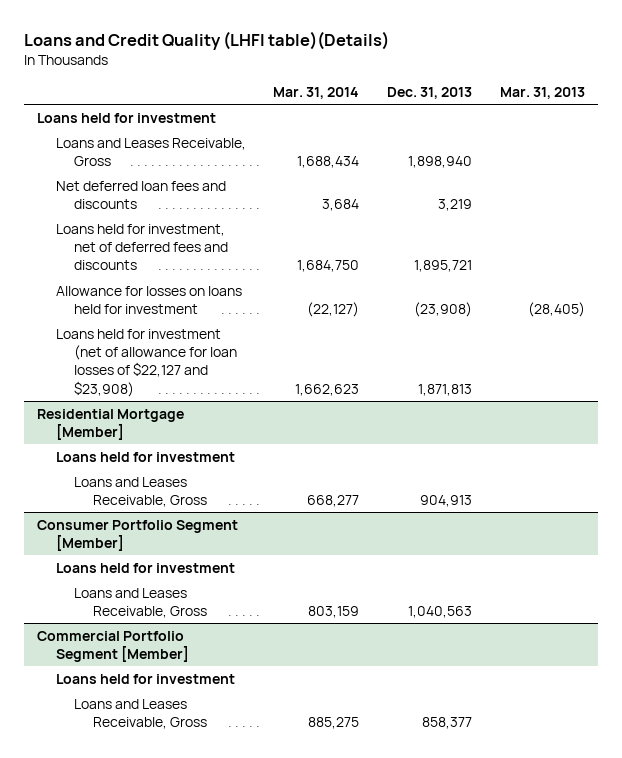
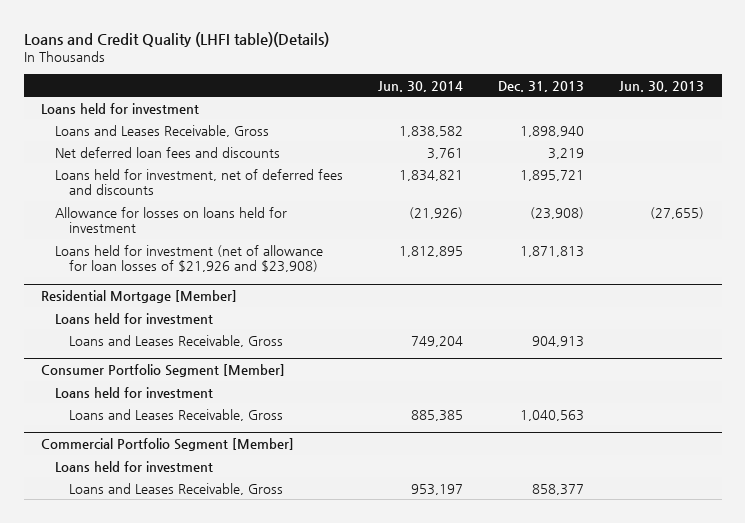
[273,86,360,99] Mar. 31, 2014 -> none
[499,86,585,99] Mar. 31, 2013 -> none
none -> [378,80,464,92] Jun. 30, 2014
none -> [619,80,705,92] Jun. 30, 2013
[55,328,238,397] Loans held for investment (net of allowance for loan losses of $22,127 and $23,908) -> [55,244,324,273] Loans held for investment (net of allowance for loan losses of $21,926 and $23,908)

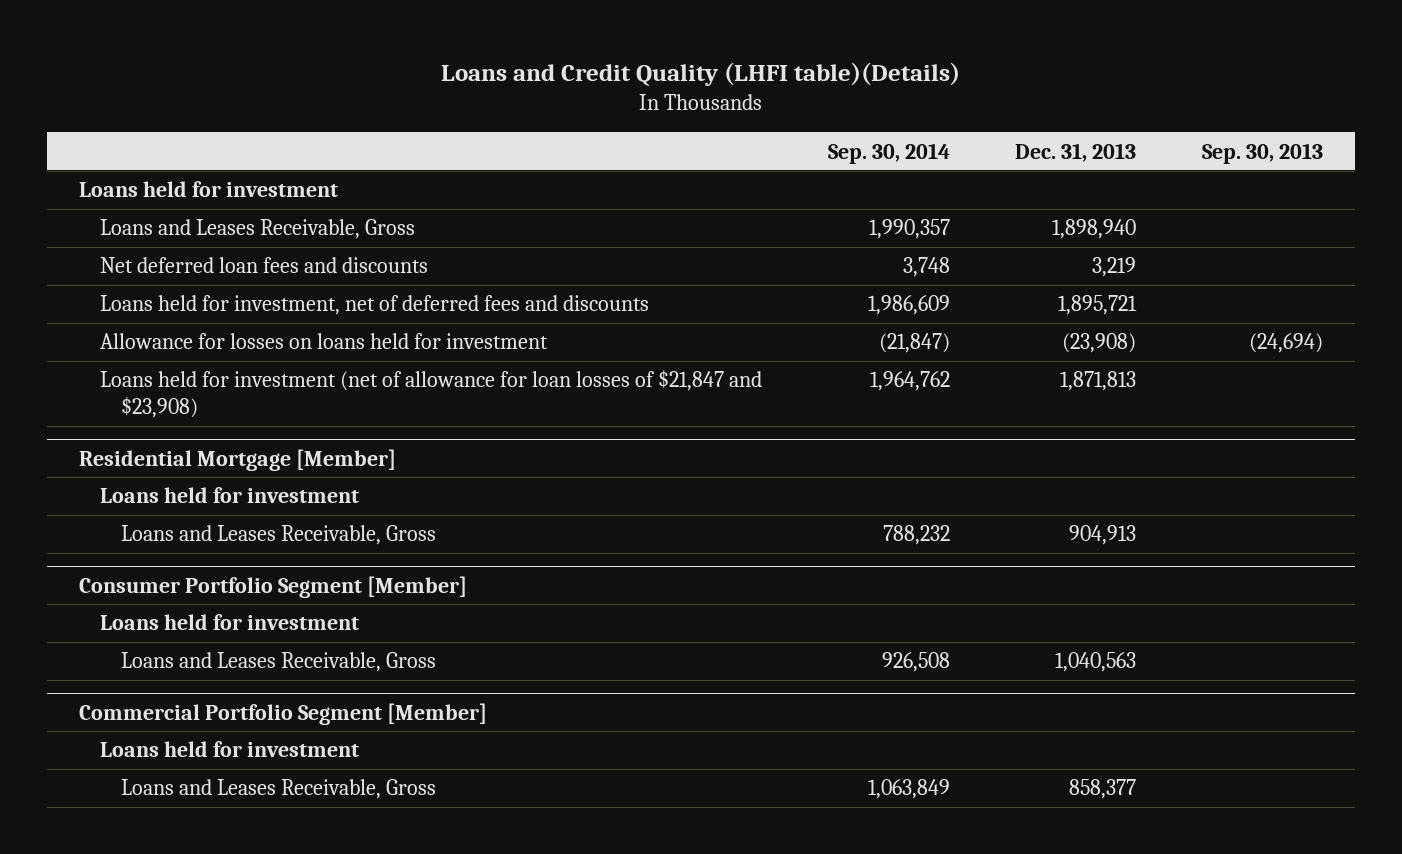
[378,80,464,92] Jun. 30, 2014 -> none
[619,80,705,92] Jun. 30, 2013 -> none
none -> [827,142,950,164] Sep. 30, 2014
none -> [1201,142,1323,164] Sep. 30, 2013
[55,244,324,273] Loans held for investment (net of allowance for loan losses of $21,926 and $23,908) -> [100,370,763,419] Loans held for investment (net of allowance for loan losses of $21,847 and $23,908)

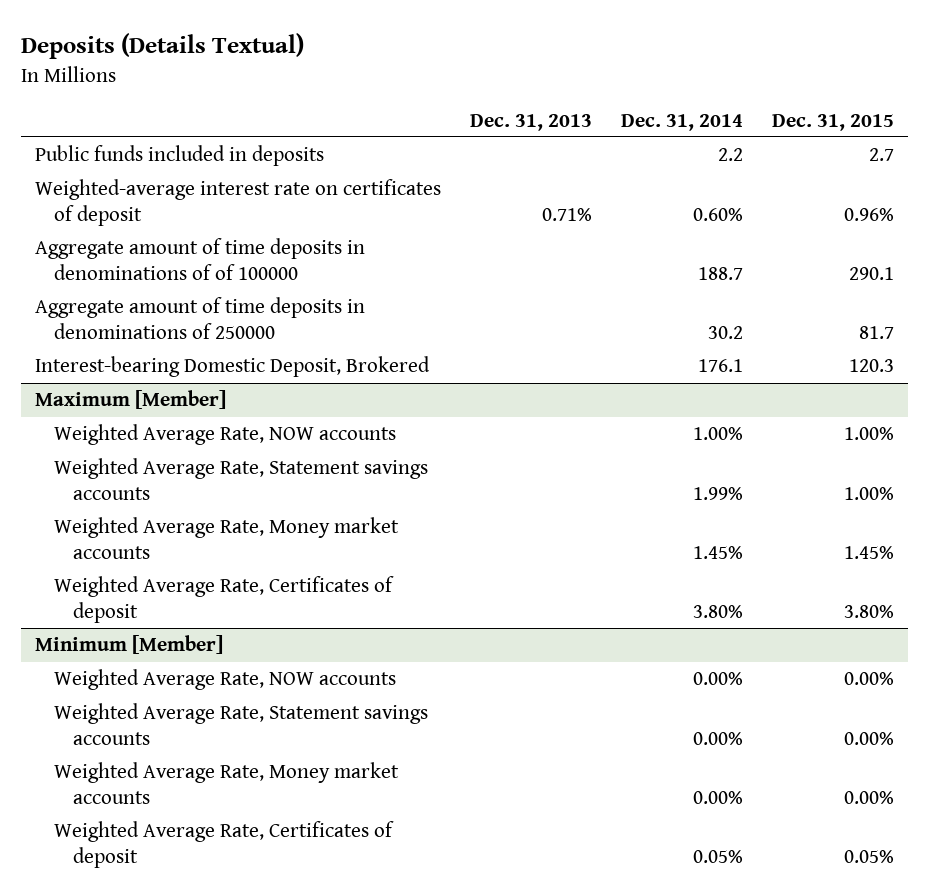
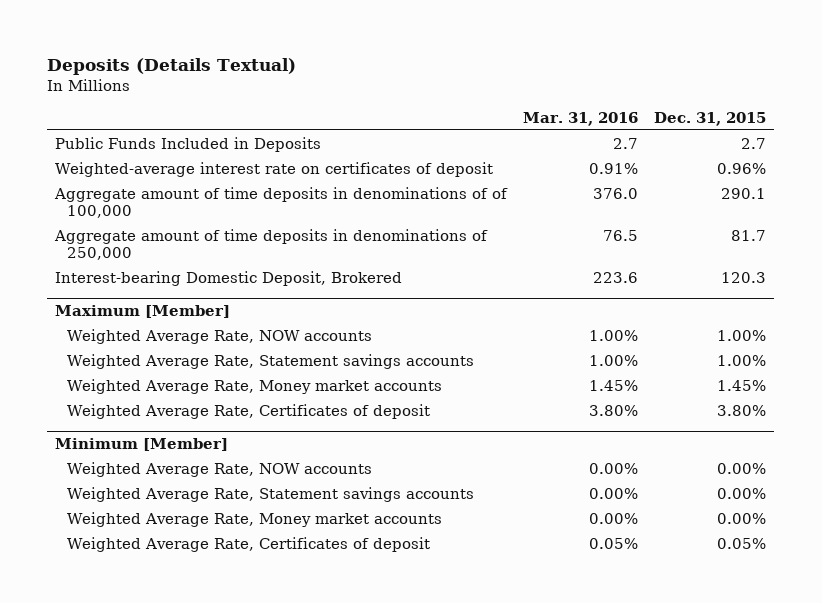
[469,113,592,131] Dec. 31, 2013 -> none
[620,113,743,131] Dec. 31, 2014 -> none
none -> [523,112,639,127] Mar. 31, 2016
[35,145,325,167] Public funds included in deposits -> [55,136,322,152] Public Funds Included in Deposits
[35,238,366,280] Aggregate amount of time deposits in denominations of of 100000 -> [54,186,509,218] Aggregate amount of time deposits in denominations of of 100,000
[35,297,366,339] Aggregate amount of time deposits in denominations of 250000 -> [54,228,489,260] Aggregate amount of time deposits in denominations of 250,000

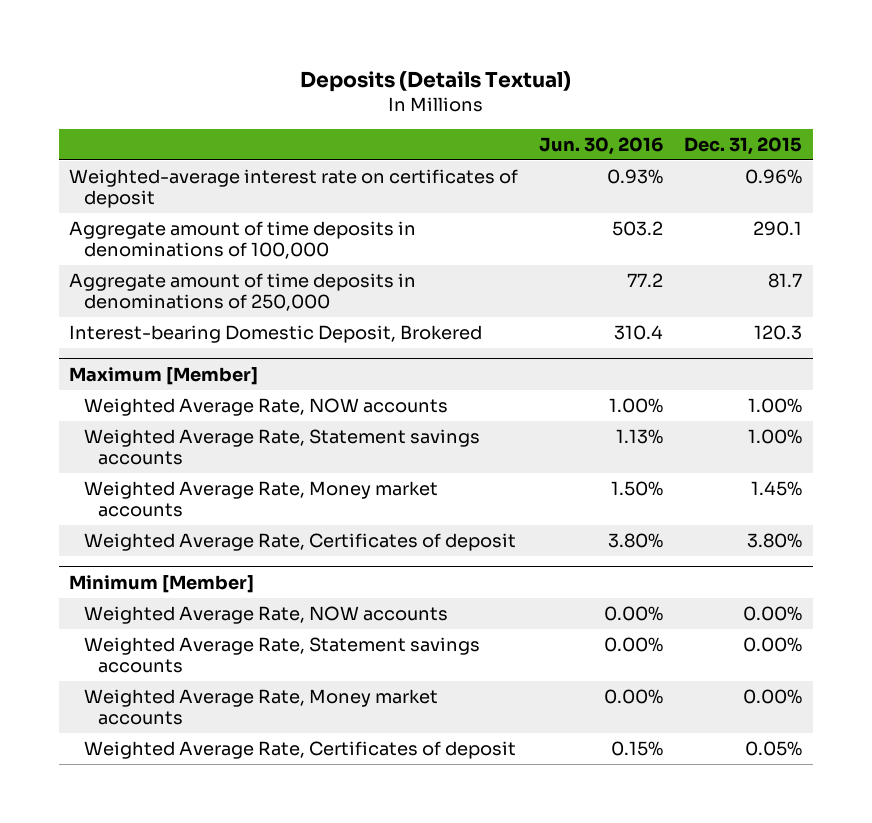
[523,112,639,127] Mar. 31, 2016 -> none
none -> [539,136,664,155] Jun. 30, 2016
[55,136,322,152] Public Funds Included in Deposits -> none
[54,186,509,218] Aggregate amount of time deposits in denominations of of 100,000 -> [69,220,417,260] Aggregate amount of time deposits in denominations of 100,000

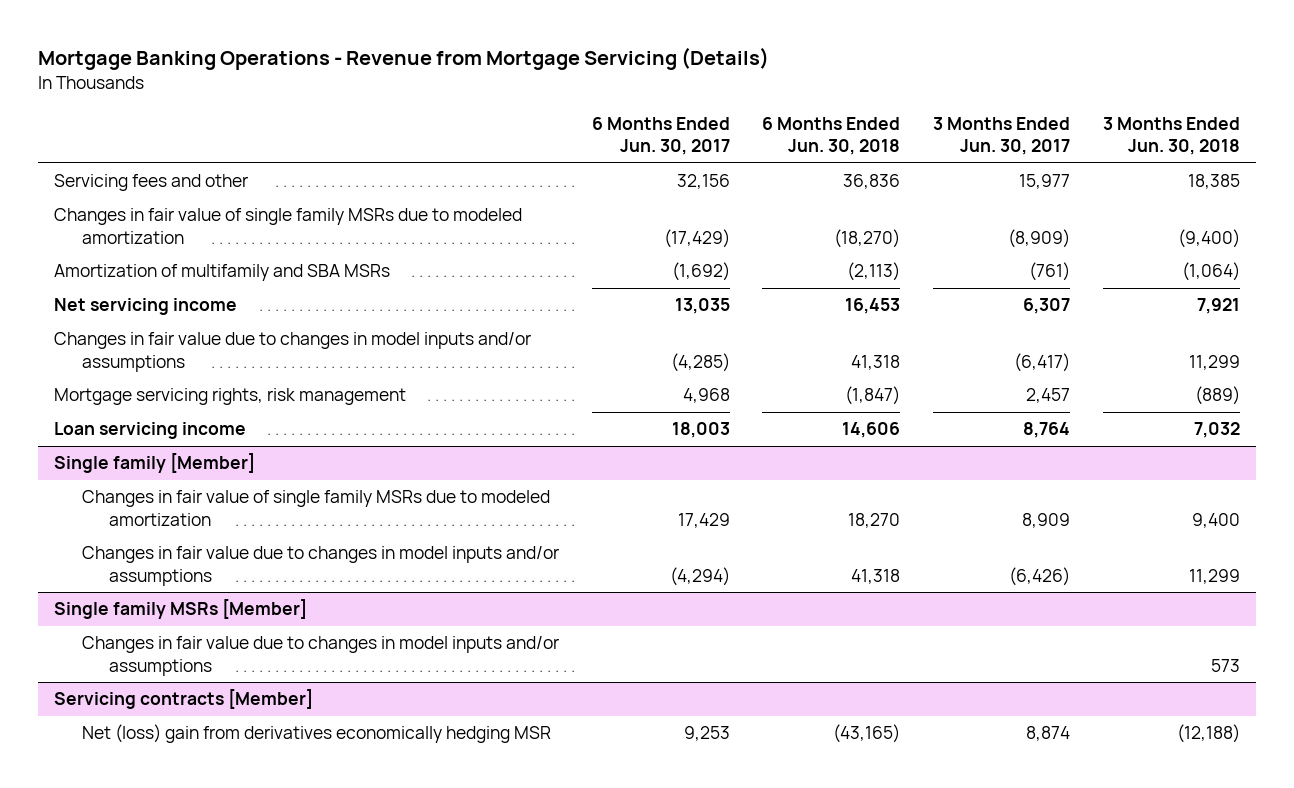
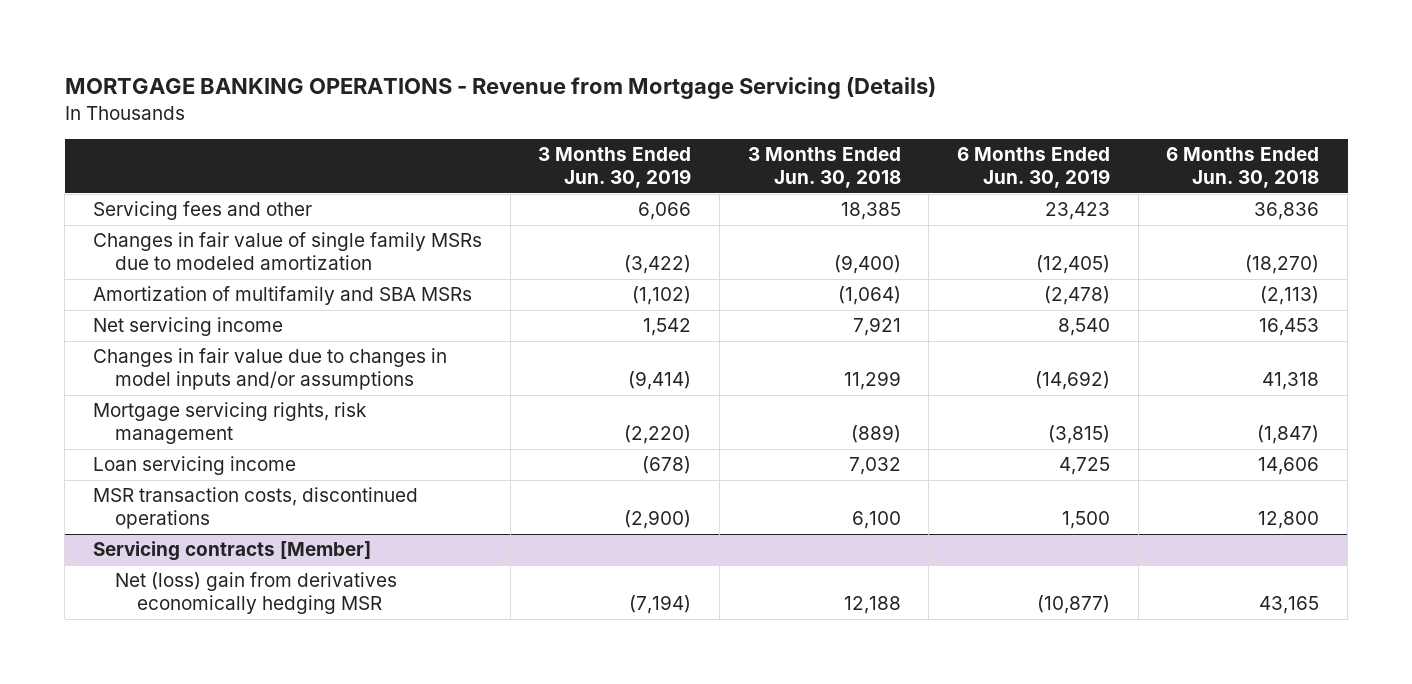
[37,47,769,71] Mortgage Banking Operations - Revenue from Mortgage Servicing (Details) -> [64,77,936,100] MORTGAGE BANKING OPERATIONS - Revenue from Mortgage Servicing (Details)
[591,116,730,156] 6 Months Ended Jun. 30, 2017 -> none
[933,116,1071,156] 3 Months Ended Jun. 30, 2017 -> none
none -> [538,147,692,189] 3 Months Ended Jun. 30, 2019
none -> [957,147,1111,189] 6 Months Ended Jun. 30, 2019
[54,453,256,474] Single family [Member] -> none
[81,490,550,526] Changes in fair value of single family MSRs due to modeled amortization -> none
[81,546,559,586] Changes in fair value due to changes in model inputs and/or assumptions -> none
[54,599,308,620] Single family MSRs [Member] -> none
[81,636,559,676] Changes in fair value due to changes in model inputs and/or assumptions -> none
none -> [92,487,418,530] MSR transaction costs, discontinued operations
[833,724,901,744] (43,165) -> [1259,596,1320,615] 43,165
[1176,724,1240,744] (12,188) -> [843,596,901,615] 12,188

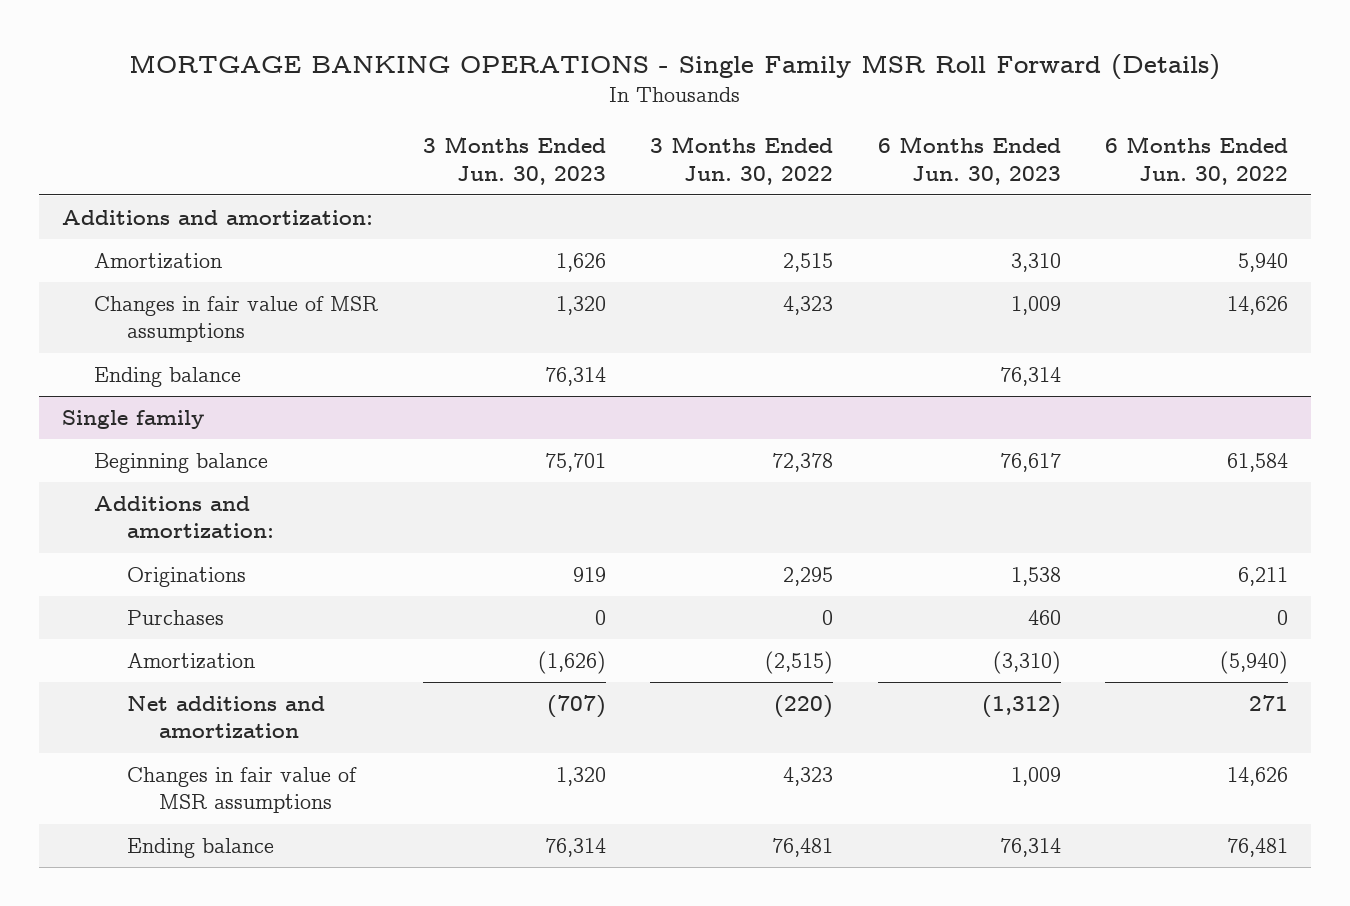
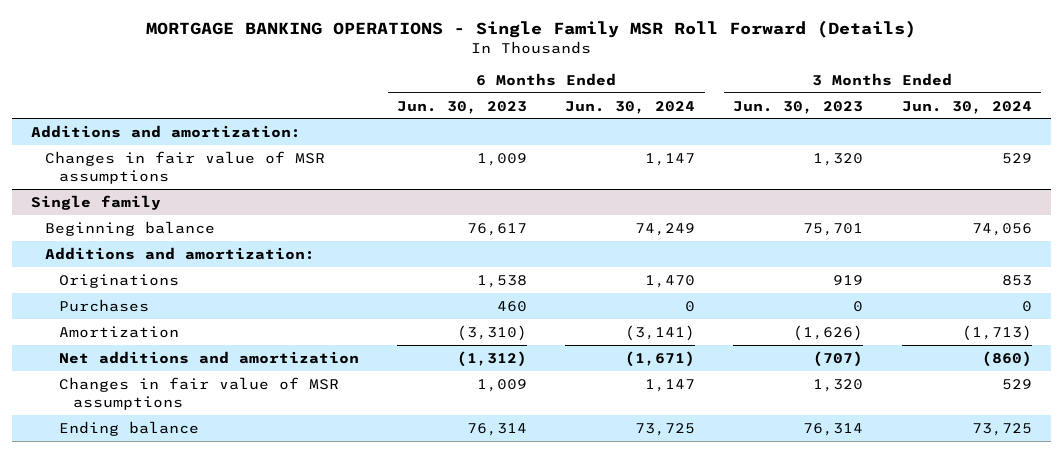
[650,136,834,185] 3 Months Ended Jun. 30, 2022 -> none
[1105,136,1289,185] 6 Months Ended Jun. 30, 2022 -> none
none -> [565,100,696,114] Jun. 30, 2024
none -> [901,100,1032,114] Jun. 30, 2024
[94,253,223,270] Amortization -> none
[94,367,242,388] Ending balance -> none

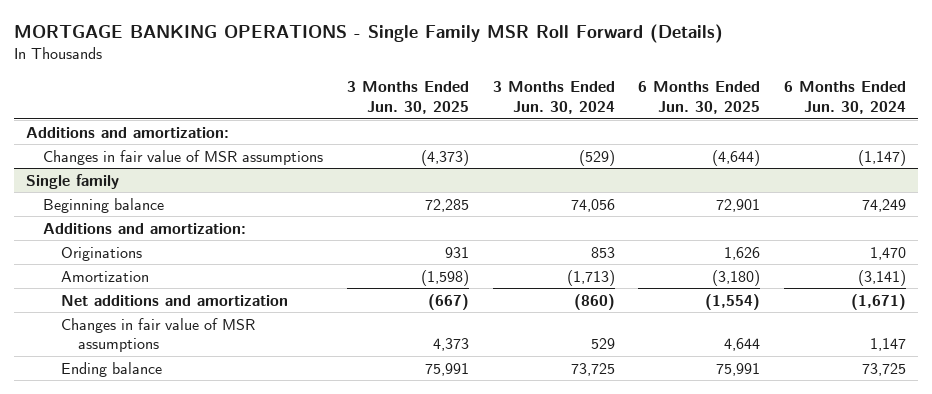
[397,100,528,114] Jun. 30, 2023 -> none
[733,100,864,114] Jun. 30, 2023 -> none
none -> [346,81,469,115] 3 Months Ended Jun. 30, 2025
none -> [638,81,761,115] 6 Months Ended Jun. 30, 2025
[645,152,696,166] 1,147 -> [857,149,906,166] (1,147)
[1001,152,1032,164] 529 -> [578,149,615,166] (529)
[59,298,150,312] Purchases -> none

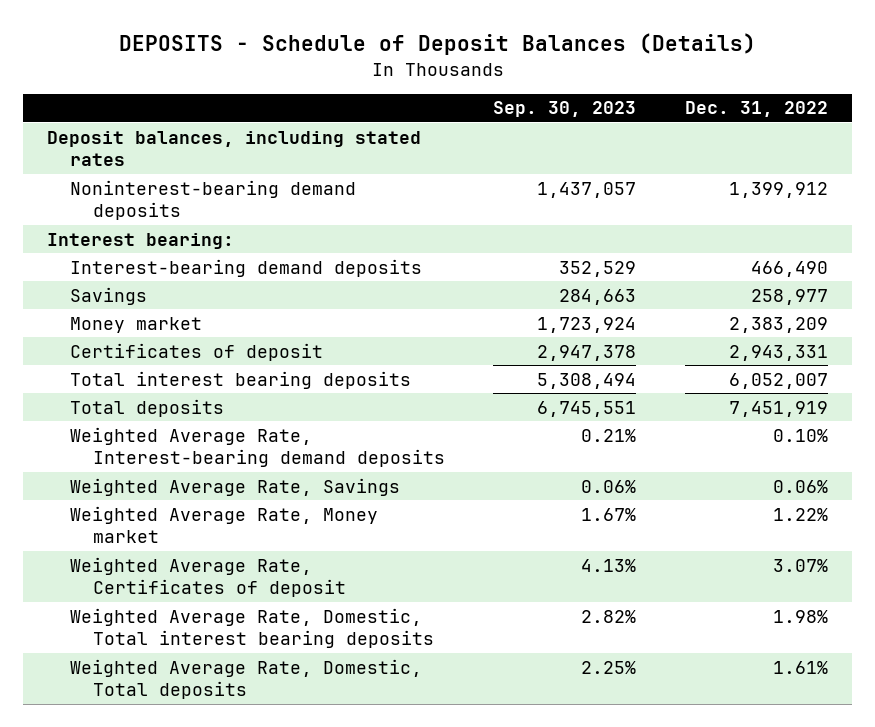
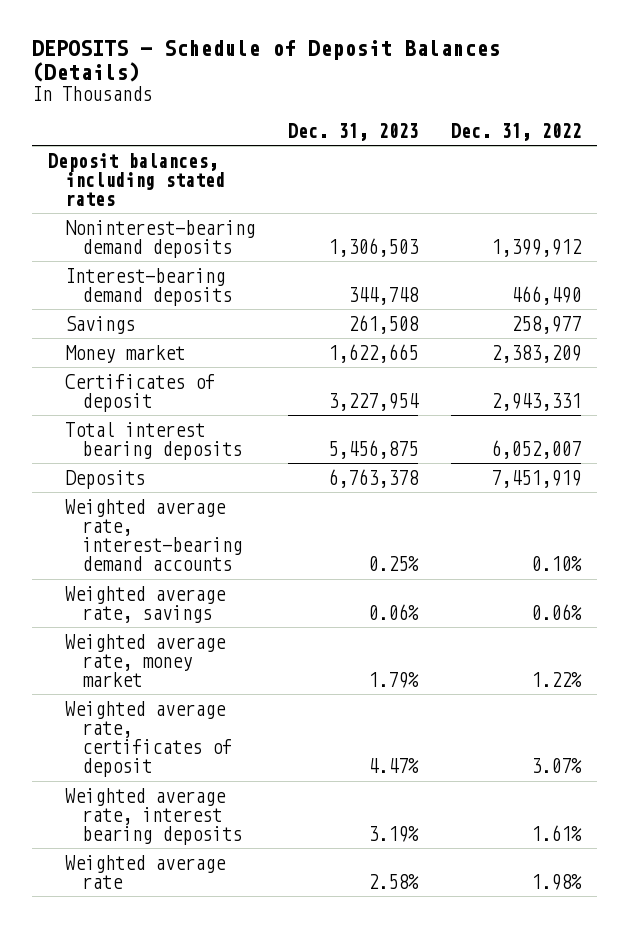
[493,101,637,118] Sep. 30, 2023 -> none
none -> [288,122,419,141] Dec. 31, 2023
[47,232,235,249] Interest bearing: -> none
[70,398,225,417] Total deposits -> [65,469,146,489] Deposits
[70,426,445,468] Weighted Average Rate, Interest-bearing demand deposits -> [65,498,243,572] Weighted average rate, interest-bearing demand accounts
[70,477,401,496] Weighted Average Rate, Savings -> [65,585,227,623] Weighted average rate, savings
[70,505,379,544] Weighted Average Rate, Money market -> [65,633,227,687] Weighted average rate, money market
[70,556,346,598] Weighted Average Rate, Certificates of deposit -> [65,700,233,778] Weighted average rate, certificates of deposit
[70,607,434,649] Weighted Average Rate, Domestic, Total interest bearing deposits -> [65,787,243,845] Weighted average rate, interest bearing deposits
[772,609,828,623] 1.98% -> [531,824,583,841] 1.61%
[70,658,423,700] Weighted Average Rate, Domestic, Total deposits -> [65,854,227,889] Weighted average rate
[772,660,828,674] 1.61% -> [531,873,583,890] 1.98%

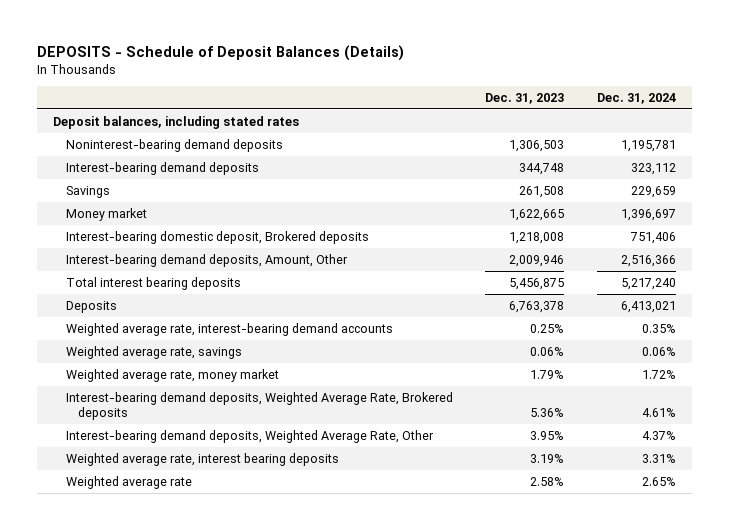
[451,122,582,141] Dec. 31, 2022 -> none
none -> [596,92,676,104] Dec. 31, 2024
[65,373,216,412] Certificates of deposit -> none
none -> [65,230,369,244] Interest-bearing domestic deposit, Brokered deposits
none -> [65,253,348,267] Interest-bearing demand deposits, Amount, Other
[65,700,233,778] Weighted average rate, certificates of deposit -> none
none -> [65,391,453,421] Interest-bearing demand deposits, Weighted Average Rate, Brokered deposits
none -> [65,429,434,443] Interest-bearing demand deposits, Weighted Average Rate, Other

